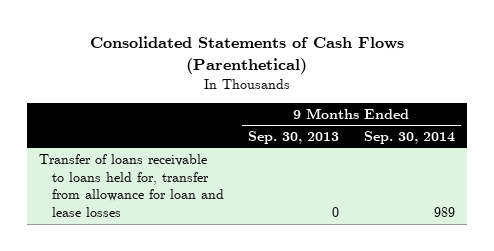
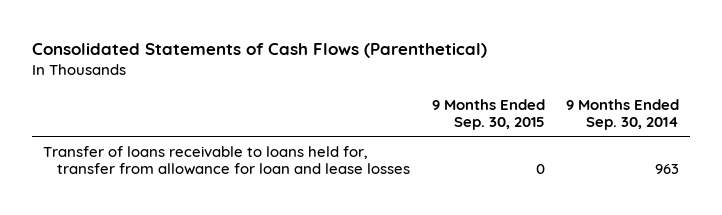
[248,131,340,145] Sep. 30, 2013 -> none
none -> [431,98,545,131] 9 Months Ended Sep. 30, 2015
[433,207,455,218] 989 -> [655,164,680,175] 963

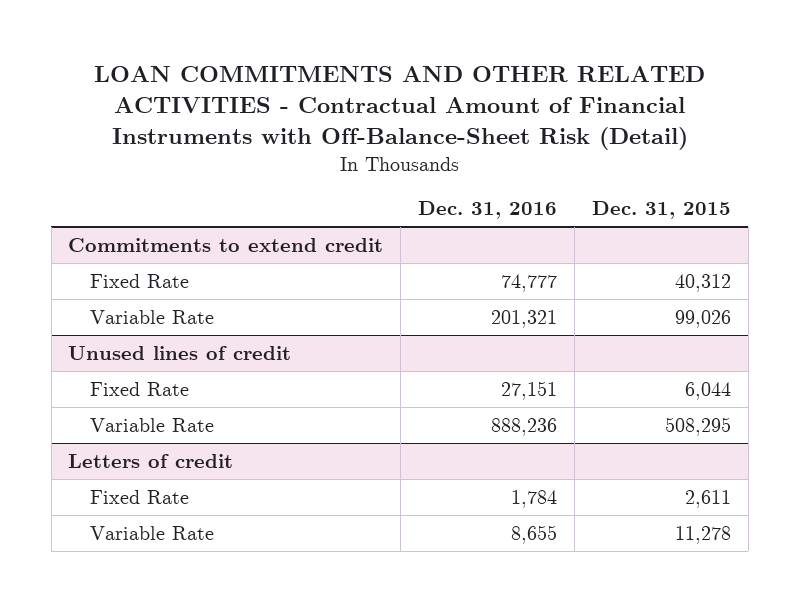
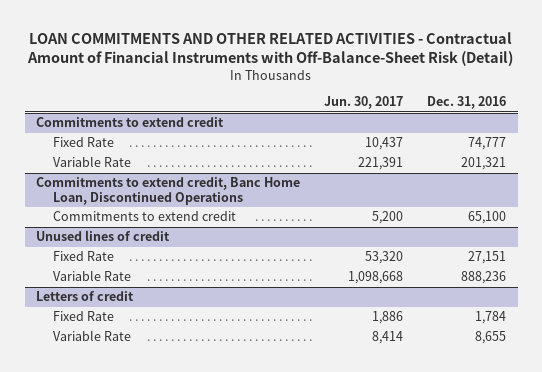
[591,201,731,220] Dec. 31, 2015 -> none
none -> [324,96,404,110] Jun. 30, 2017
none -> [36,177,301,205] Commitments to extend credit, Banc Home Loan, Discontinued Operations
none -> [52,211,236,222] Commitments to extend credit

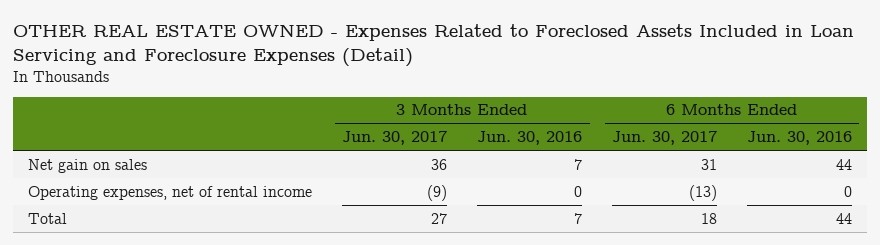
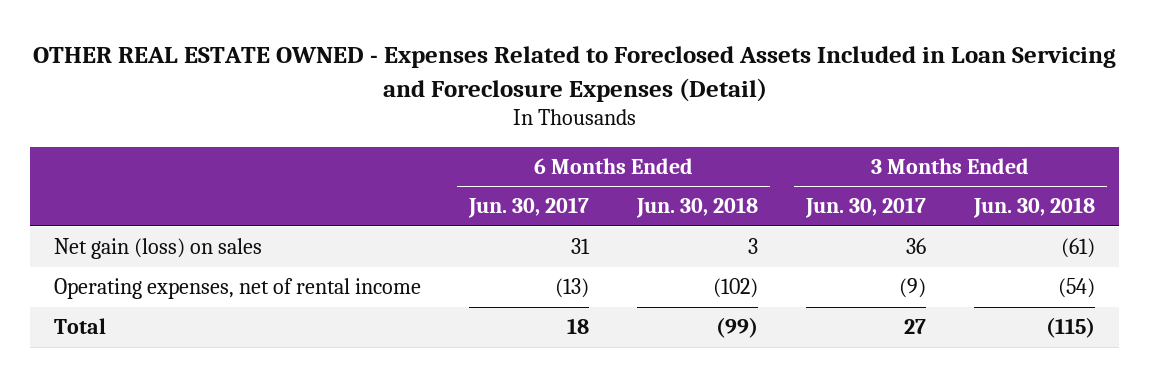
[477,131,583,146] Jun. 30, 2016 -> none
[746,131,852,146] Jun. 30, 2016 -> none
none -> [636,197,759,219] Jun. 30, 2018
none -> [972,197,1095,219] Jun. 30, 2018
[28,158,148,173] Net gain on sales -> [54,238,263,260] Net gain (loss) on sales

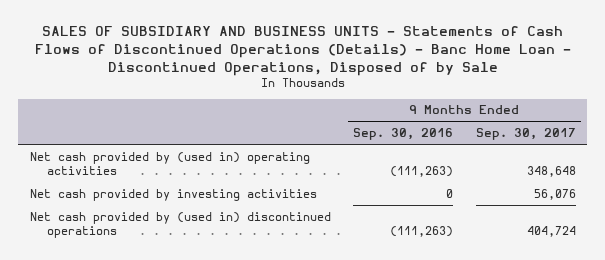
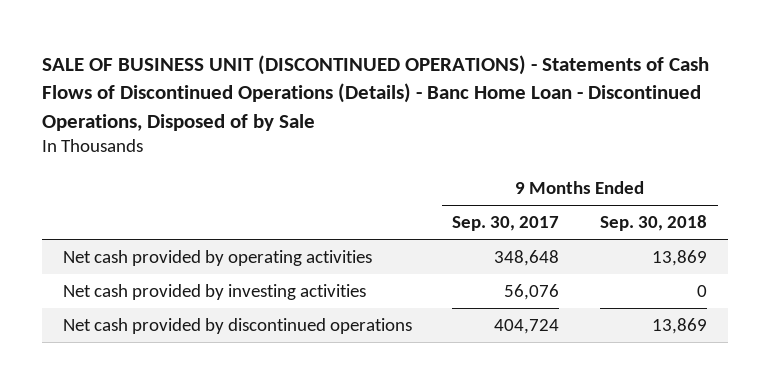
[34,26,571,76] SALES OF SUBSIDIARY AND BUSINESS UNITS - Statements of Cash Flows of Discontinued Operations (Details) - Banc Home Loan - Discontinued Operations, Disposed of by Sale -> [42,54,710,131] SALE OF BUSINESS UNIT (DISCONTINUED OPERATIONS) - Statements of Cash Flows of Discontinued Operations (Details) - Banc Home Loan - Discontinued Operations, Disposed of by Sale
[353,128,454,141] Sep. 30, 2016 -> none
none -> [600,215,708,232] Sep. 30, 2018
[29,151,310,175] Net cash provided by (used in) operating activities -> [62,250,372,267] Net cash provided by operating activities
[29,211,331,238] Net cash provided by (used in) discontinued operations -> [62,318,412,335] Net cash provided by discontinued operations

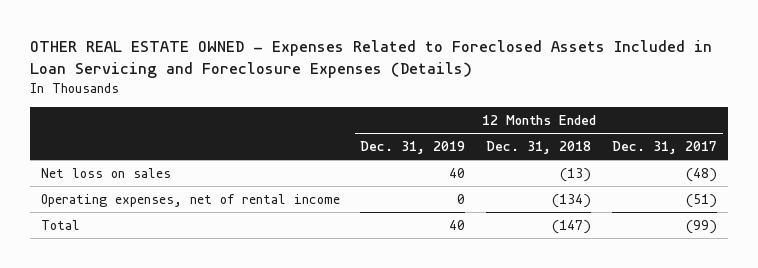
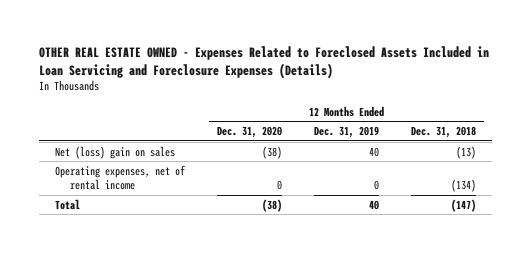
[612,141,718,155] Dec. 31, 2017 -> none
none -> [217,126,283,139] Dec. 31, 2020
[40,167,171,178] Net loss on sales -> [55,145,176,159] Net (loss) gain on sales

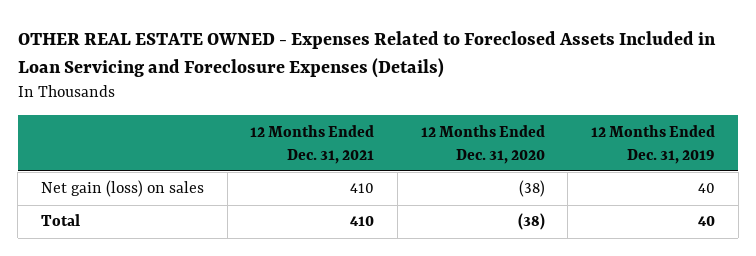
[411,126,477,139] Dec. 31, 2018 -> none
none -> [250,124,375,164] 12 Months Ended Dec. 31, 2021
[55,164,187,191] Operating expenses, net of rental income -> none
[55,145,176,159] Net (loss) gain on sales -> [40,180,204,198] Net gain (loss) on sales

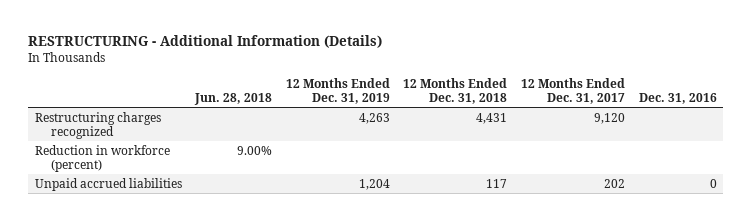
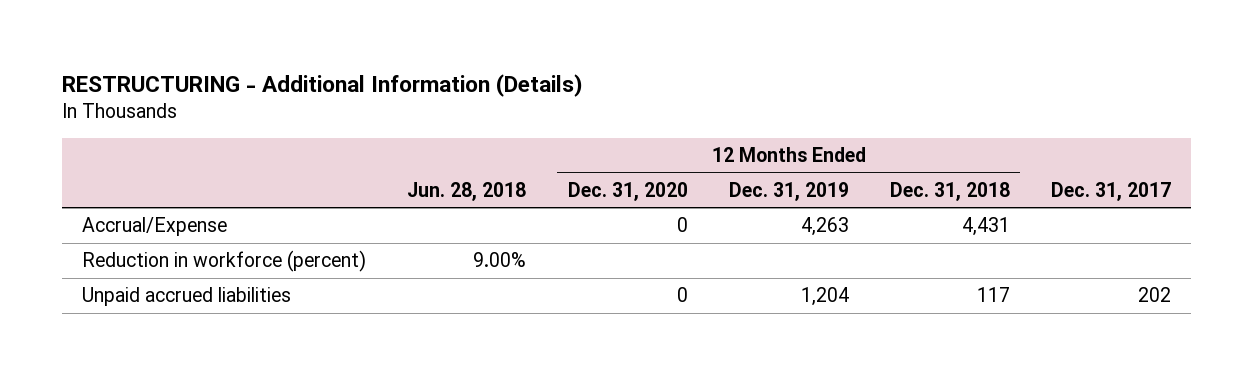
[521,77,626,104] 12 Months Ended Dec. 31, 2017 -> none
[638,92,717,104] Dec. 31, 2016 -> none
none -> [567,181,688,201] Dec. 31, 2020
none -> [1050,181,1171,201] Dec. 31, 2017
[34,111,161,140] Restructuring charges recognized -> [82,217,228,237] Accrual/Expense

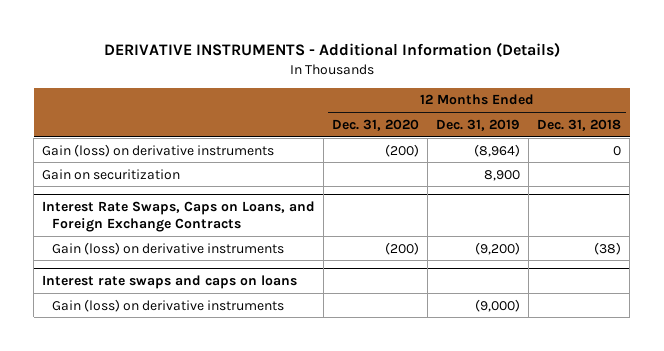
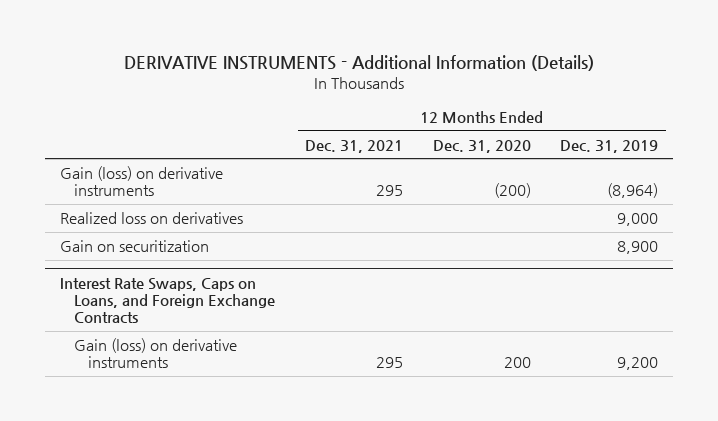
[537,118,622,131] Dec. 31, 2018 -> none
none -> [304,139,403,153] Dec. 31, 2021
none -> [60,212,244,225] Realized loss on derivatives
[42,274,298,289] Interest rate swaps and caps on loans -> none
[52,298,285,312] Gain (loss) on derivative instruments -> none
[385,241,420,255] (200) -> [503,357,531,369] 200
[475,241,521,255] (9,200) -> [617,357,659,371] 9,200

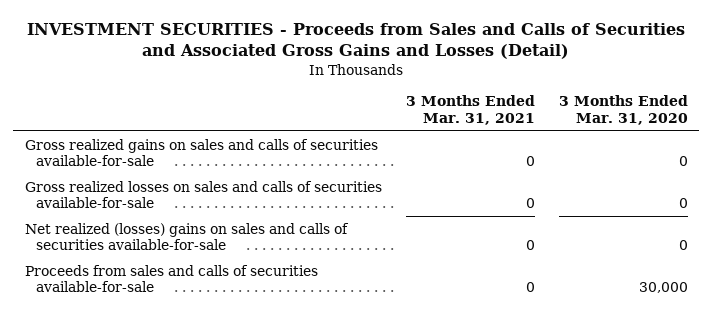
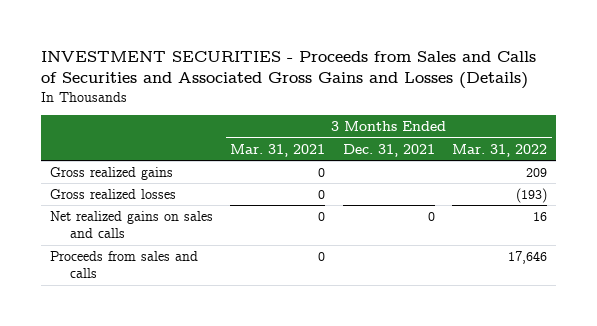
[27,22,686,60] INVESTMENT SECURITIES - Proceeds from Sales and Calls of Securities and Associated Gross Gains and Losses (Detail) -> [41,51,537,90] INVESTMENT SECURITIES - Proceeds from Sales and Calls of Securities and Associated Gross Gains and Losses (Details)
[558,95,688,126] 3 Months Ended Mar. 31, 2020 -> none
none -> [342,143,435,157] Dec. 31, 2021
none -> [452,143,548,157] Mar. 31, 2022
[25,138,379,167] Gross realized gains on sales and calls of securities available-for-sale -> [49,166,173,180] Gross realized gains
[25,180,383,209] Gross realized losses on sales and calls of securities available-for-sale -> [49,188,176,199] Gross realized losses
[25,222,350,251] Net realized (losses) gains on sales and calls of securities available-for-sale -> [49,210,213,239] Net realized gains on sales and calls
[25,264,319,293] Proceeds from sales and calls of securities available-for-sale -> [49,250,198,279] Proceeds from sales and calls

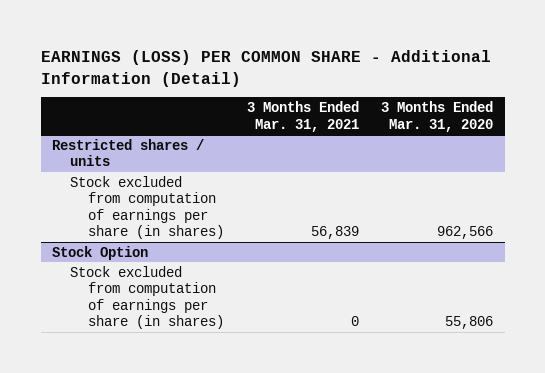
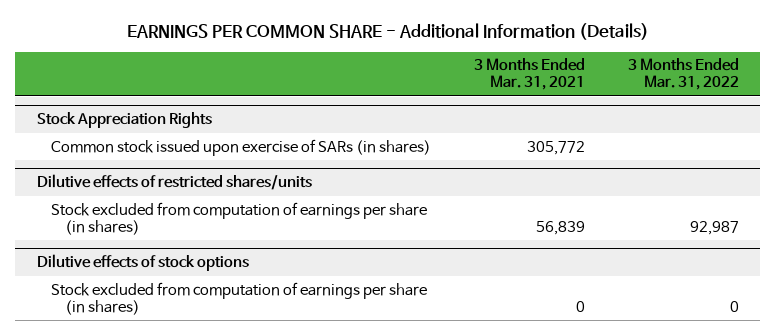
[40,50,491,87] EARNINGS (LOSS) PER COMMON SHARE - Additional Information (Detail) -> [126,23,649,41] EARNINGS PER COMMON SHARE - Additional Information (Details)
[381,101,494,132] 3 Months Ended Mar. 31, 2020 -> none
none -> [627,58,739,91] 3 Months Ended Mar. 31, 2022
none -> [36,112,212,129] Stock Appreciation Rights
none -> [50,138,431,156] Common stock issued upon exercise of SARs (in shares)
[52,138,205,167] Restricted shares / units -> [36,174,312,191] Dilutive effects of restricted shares/units
[52,245,149,260] Stock Option -> [36,254,249,272] Dilutive effects of stock options

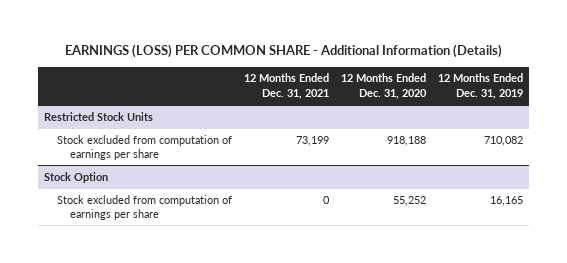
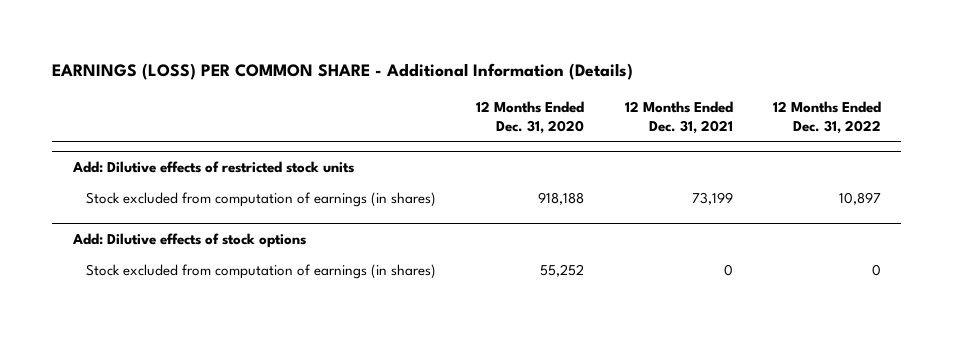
[438,73,524,99] 12 Months Ended Dec. 31, 2019 -> none
none -> [773,100,882,134] 12 Months Ended Dec. 31, 2022
[44,111,154,121] Restricted Stock Units -> [71,161,354,174] Add: Dilutive effects of restricted stock units
[57,134,233,160] Stock excluded from computation of earnings per share -> [86,192,437,208] Stock excluded from computation of earnings (in shares)
[44,171,109,183] Stock Option -> [71,233,306,249] Add: Dilutive effects of stock options
[57,194,233,220] Stock excluded from computation of earnings per share -> [86,264,437,280] Stock excluded from computation of earnings (in shares)

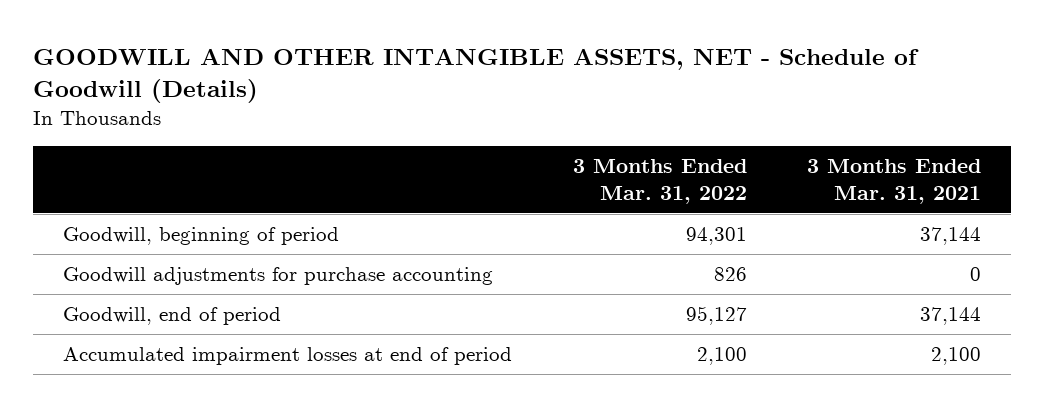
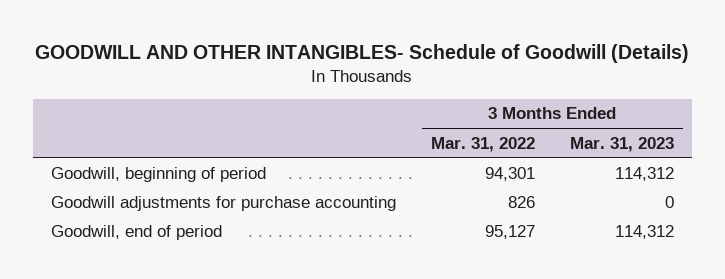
[33,48,920,104] GOODWILL AND OTHER INTANGIBLE ASSETS, NET - Schedule of Goodwill (Details) -> [35,44,690,64] GOODWILL AND OTHER INTANGIBLES- Schedule of Goodwill (Details)
[807,159,982,204] 3 Months Ended Mar. 31, 2021 -> none
none -> [570,136,675,152] Mar. 31, 2023
[63,347,513,366] Accumulated impairment losses at end of period -> none

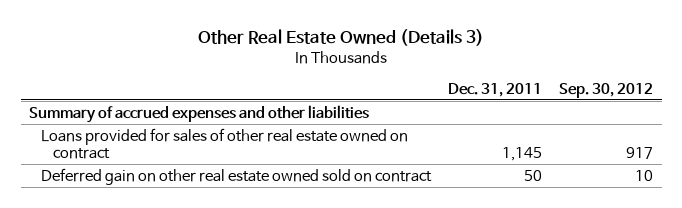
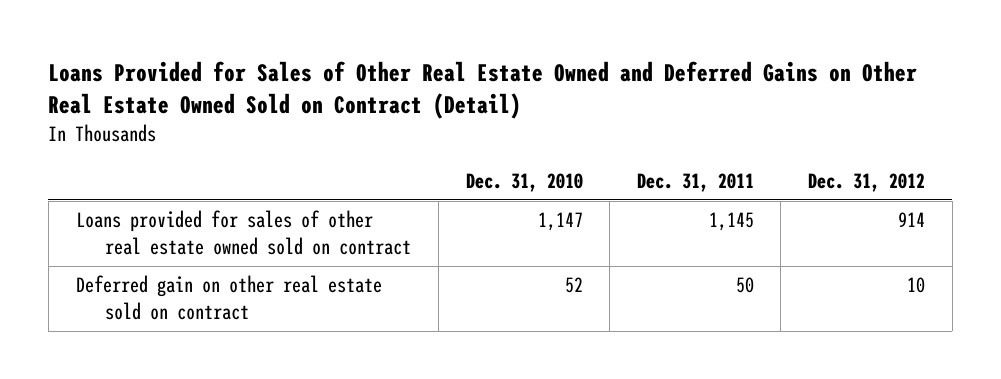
[198,28,485,46] Other Real Estate Owned (Details 3) -> [48,60,918,119] Loans Provided for Sales of Other Real Estate Owned and Deferred Gains on Other Real Estate Owned Sold on Contract (Detail)
[559,82,654,98] Sep. 30, 2012 -> none
none -> [465,172,583,192] Dec. 31, 2010
none -> [808,172,926,192] Dec. 31, 2012
[29,104,370,123] Summary of accrued expenses and other liabilities -> none
[41,127,409,159] Loans provided for sales of other real estate owned on contract -> [75,210,412,256] Loans provided for sales of other real estate owned sold on contract
[41,167,433,185] Deferred gain on other real estate owned sold on contract -> [75,275,382,321] Deferred gain on other real estate sold on contract

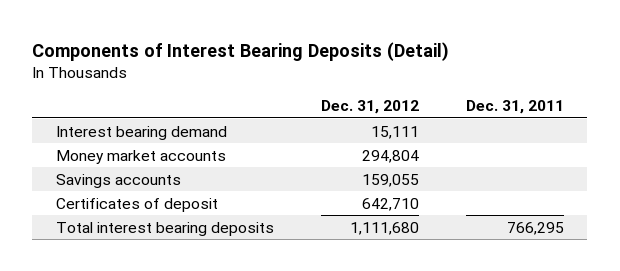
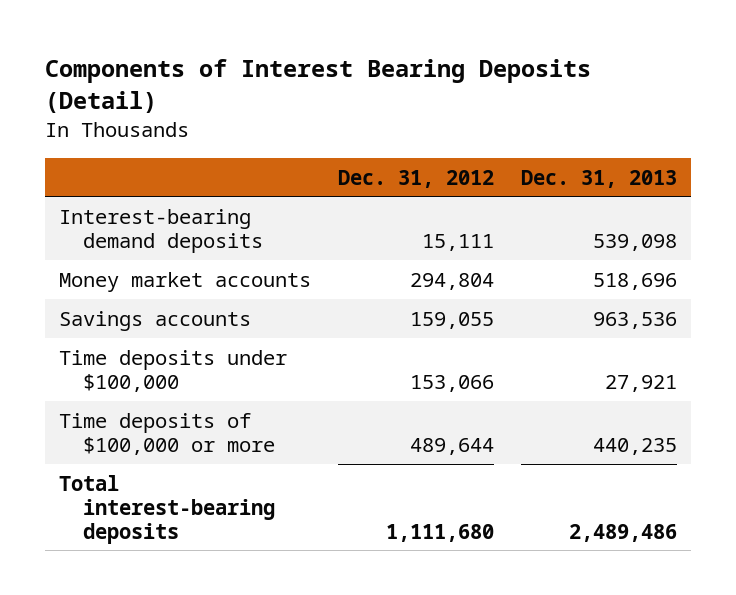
[465,100,564,115] Dec. 31, 2011 -> none
none -> [521,169,678,188] Dec. 31, 2013
[55,125,227,140] Interest bearing demand -> [58,208,264,253] Interest-bearing demand deposits
[55,197,218,212] Certificates of deposit -> none
none -> [58,349,287,392] Time deposits under $100,000
none -> [58,412,276,455] Time deposits of $100,000 or more
[55,221,274,236] Total interest bearing deposits -> [58,474,276,544] Total interest-bearing deposits

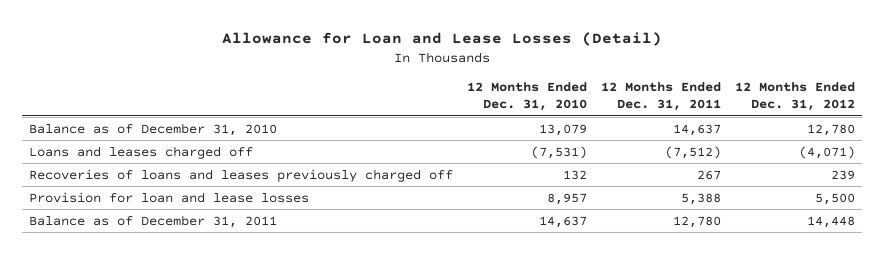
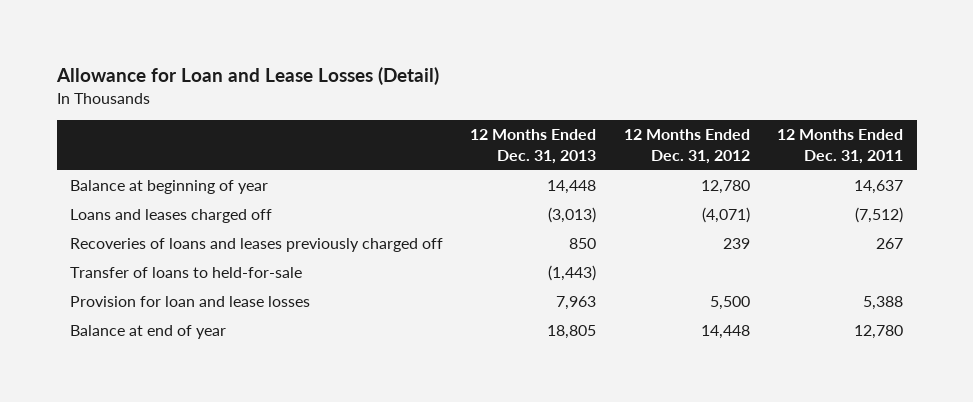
[466,82,587,112] 12 Months Ended Dec. 31, 2010 -> none
none -> [470,129,597,164] 12 Months Ended Dec. 31, 2013
[28,122,277,136] Balance as of December 31, 2010 -> [70,180,269,195] Balance at beginning of year
none -> [70,267,303,279] Transfer of loans to held-for-sale
[28,214,277,228] Balance as of December 31, 2011 -> [70,325,227,340] Balance at end of year

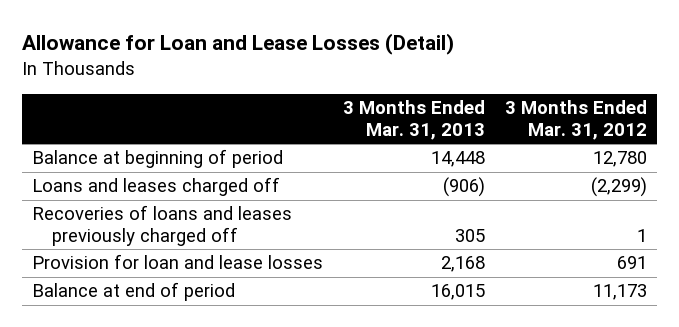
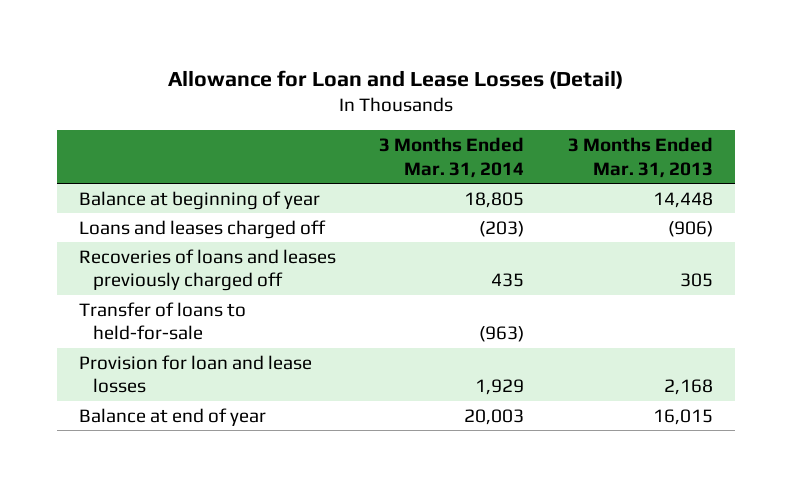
[505,100,648,140] 3 Months Ended Mar. 31, 2012 -> none
none -> [379,137,525,178] 3 Months Ended Mar. 31, 2014
[31,149,283,169] Balance at beginning of period -> [78,190,320,210] Balance at beginning of year
none -> [78,301,246,341] Transfer of loans to held-for-sale
[31,282,235,302] Balance at end of period -> [78,407,266,426] Balance at end of year

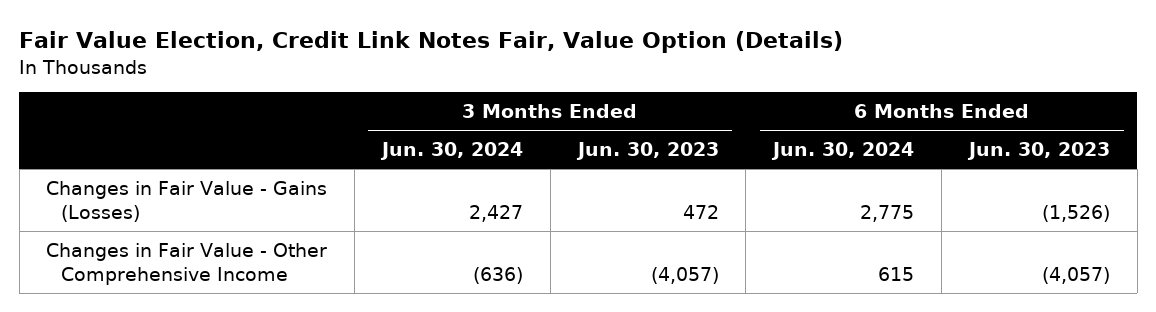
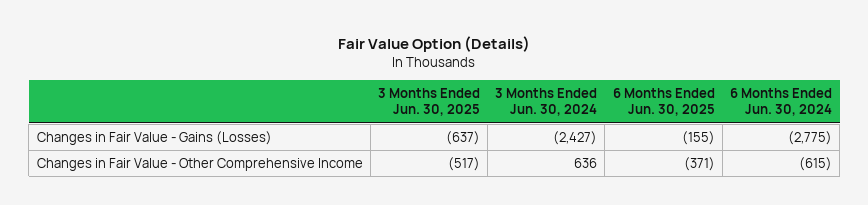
[19,31,844,54] Fair Value Election, Credit Link Notes Fair, Value Option (Details) -> [338,36,531,53] Fair Value Option (Details)
[575,142,719,161] Jun. 30, 2023 -> none
[966,142,1110,161] Jun. 30, 2023 -> none
none -> [377,87,480,117] 3 Months Ended Jun. 30, 2025
none -> [612,87,715,117] 6 Months Ended Jun. 30, 2025
[469,205,524,223] 2,427 -> [553,130,598,145] (2,427)
[860,205,915,223] 2,775 -> [787,130,832,145] (2,775)
[473,267,524,285] (636) -> [574,157,598,168] 636
[878,267,915,282] 615 -> [798,156,832,171] (615)

